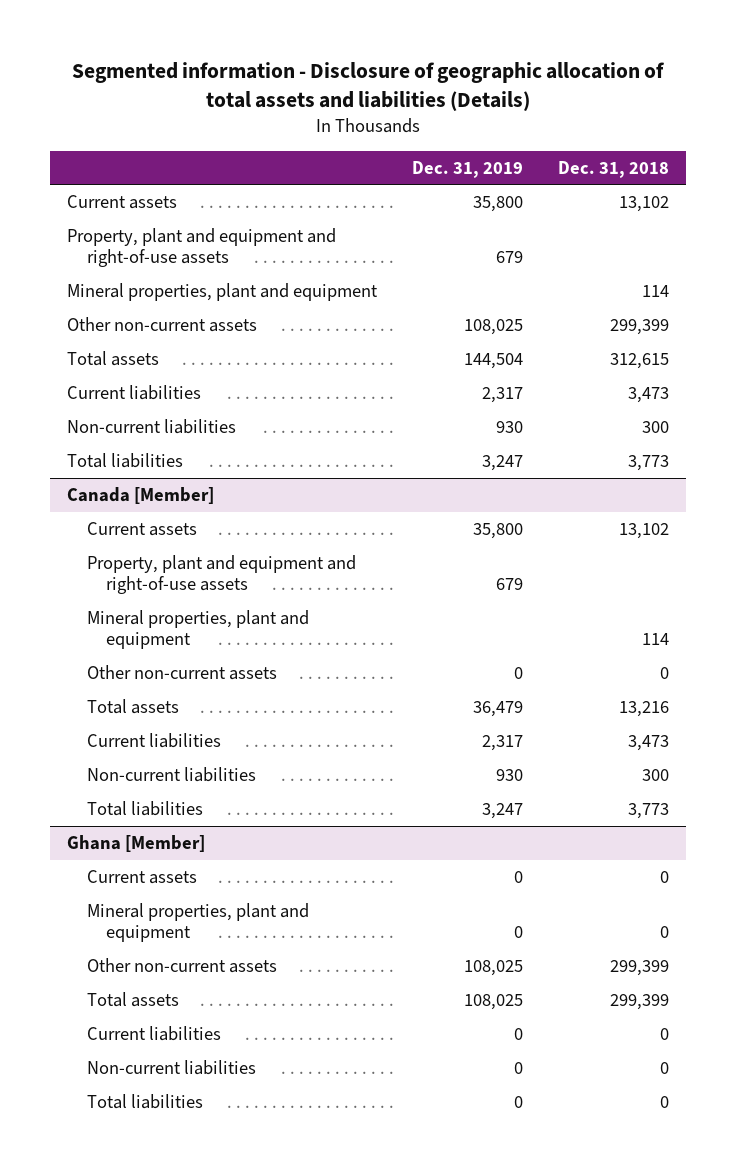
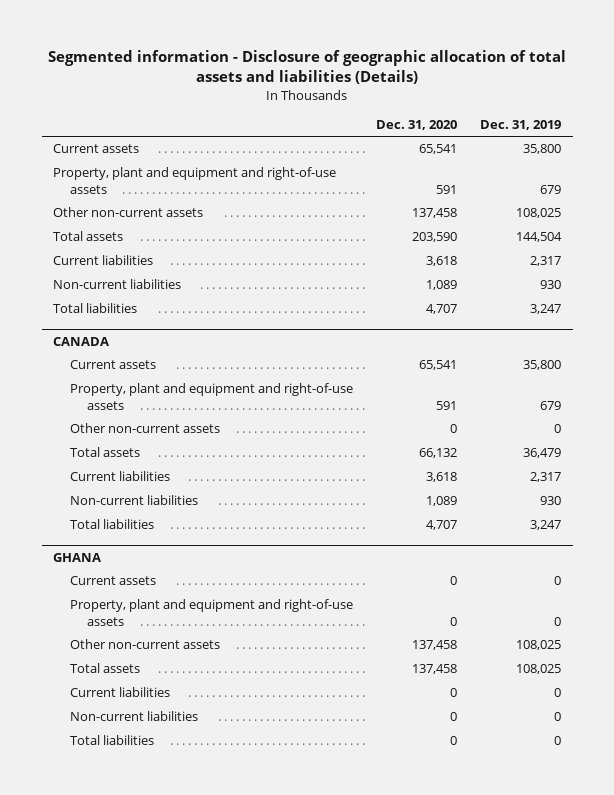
[557,160,669,178] Dec. 31, 2018 -> none
none -> [376,119,458,130] Dec. 31, 2020
[66,282,378,301] Mineral properties, plant and equipment -> none
[66,486,214,504] Canada [Member] -> [53,336,110,346] CANADA
[86,609,309,650] Mineral properties, plant and equipment -> none
[66,834,205,852] Ghana [Member] -> [53,552,102,562] GHANA
[86,902,309,943] Mineral properties, plant and equipment -> none
none -> [70,599,354,627] Property, plant and equipment and right-of-use assets

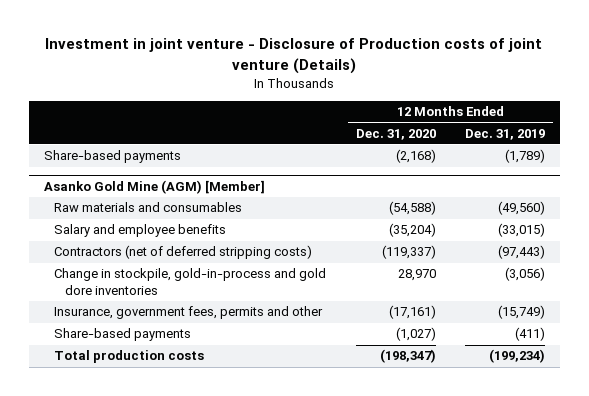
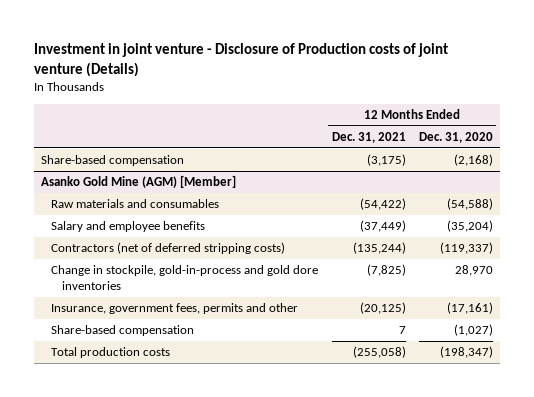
[465,128,546,140] Dec. 31, 2019 -> none
none -> [331,131,406,143] Dec. 31, 2021
[43,150,181,164] Share-based payments -> [40,155,184,167] Share-based compensation
[54,328,192,342] Share-based payments -> [51,325,195,337] Share-based compensation

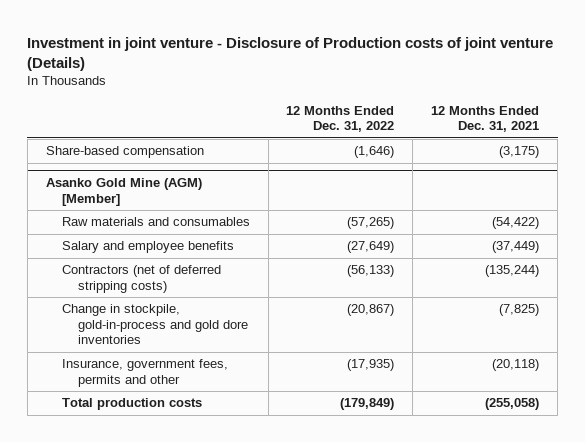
[419,131,494,143] Dec. 31, 2020 -> none
none -> [286,105,395,133] 12 Months Ended Dec. 31, 2022
[51,325,195,337] Share-based compensation -> none
[359,302,406,315] (20,125) -> [492,359,540,372] (20,118)

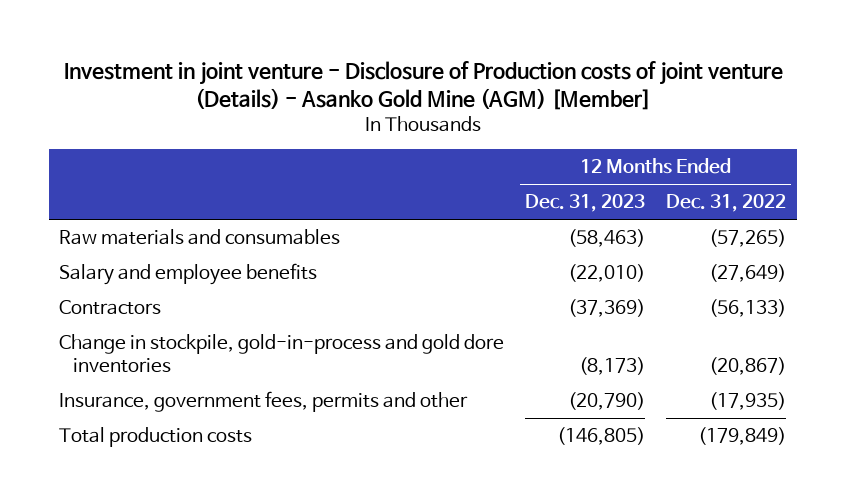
[27,36,554,71] Investment in joint venture - Disclosure of Production costs of joint venture (Details) -> [63,60,783,111] Investment in joint venture - Disclosure of Production costs of joint venture (Details) - Asanko Gold Mine (AGM) [Member]
[431,105,540,133] 12 Months Ended Dec. 31, 2021 -> none
none -> [525,194,646,213] Dec. 31, 2023
[45,146,204,159] Share-based compensation -> none
[45,178,202,206] Asanko Gold Mine (AGM) [Member] -> none
[61,265,221,293] Contractors (net of deferred stripping costs) -> [59,300,162,316] Contractors

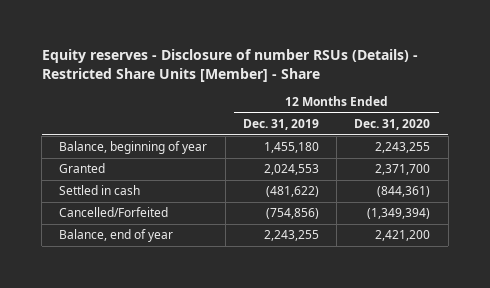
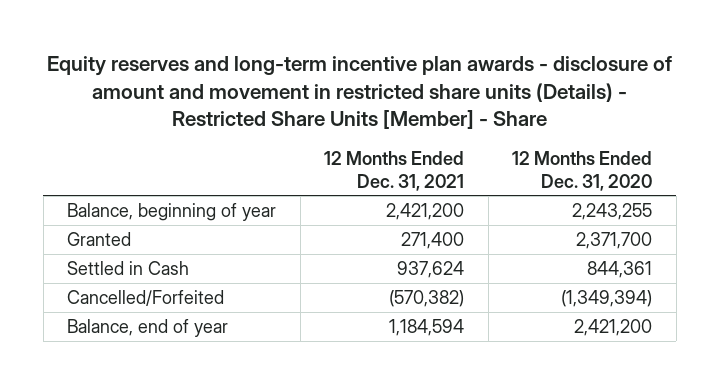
[41,49,418,82] Equity reserves - Disclosure of number RSUs (Details) - Restricted Share Units [Member] - Share -> [46,56,672,130] Equity reserves and long-term incentive plan awards - disclosure of amount and movement in restricted share units (Details) - Restricted Share Units [Member] - Share
[242,119,319,131] Dec. 31, 2019 -> none
none -> [324,151,465,191] 12 Months Ended Dec. 31, 2021
[59,185,141,196] Settled in cash -> [67,260,190,275] Settled in Cash
[377,186,431,198] (844,361) -> [587,260,653,278] 844,361

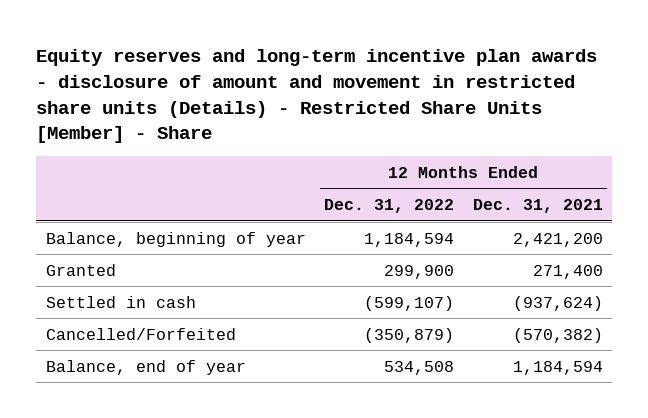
[512,151,653,191] 12 Months Ended Dec. 31, 2020 -> none
none -> [324,198,455,213] Dec. 31, 2022
[67,260,190,275] Settled in Cash -> [45,295,196,308] Settled in cash
[397,260,465,278] 937,624 -> [512,295,603,311] (937,624)

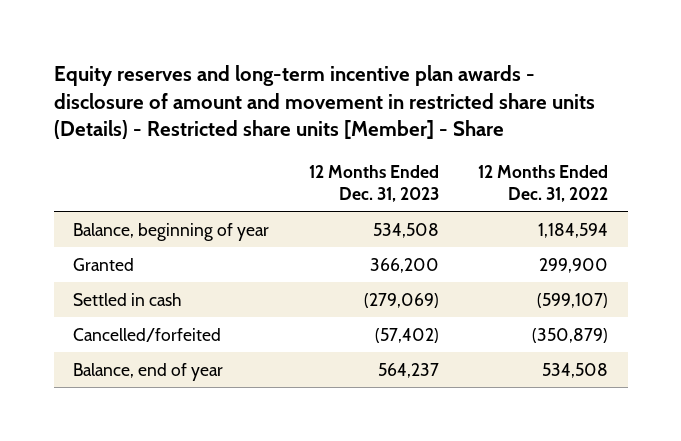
[36,49,598,144] Equity reserves and long-term incentive plan awards - disclosure of amount and movement in restricted share units (Details) - Restricted Share Units [Member] - Share -> [53,65,595,140] Equity reserves and long-term incentive plan awards - disclosure of amount and movement in restricted share units (Details) - Restricted share units [Member] - Share
[472,198,603,213] Dec. 31, 2021 -> none
none -> [308,164,439,202] 12 Months Ended Dec. 31, 2023
[45,327,236,340] Cancelled/Forfeited -> [73,327,222,342] Cancelled/forfeited

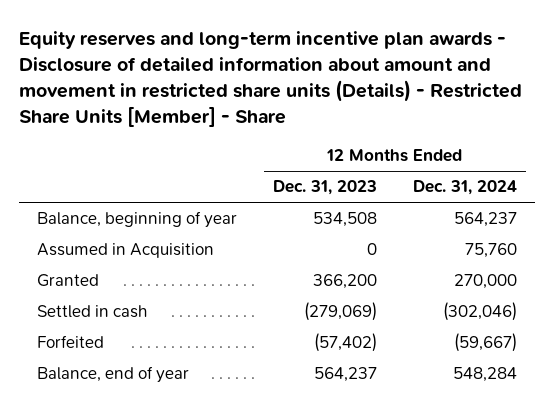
[53,65,595,140] Equity reserves and long-term incentive plan awards - disclosure of amount and movement in restricted share units (Details) - Restricted share units [Member] - Share -> [18,30,522,128] Equity reserves and long-term incentive plan awards - Disclosure of detailed information about amount and movement in restricted share units (Details) - Restricted Share Units [Member] - Share
[477,164,608,202] 12 Months Ended Dec. 31, 2022 -> none
none -> [412,180,517,196] Dec. 31, 2024
none -> [36,243,214,259] Assumed in Acquisition
[73,327,222,342] Cancelled/forfeited -> [36,335,104,349] Forfeited

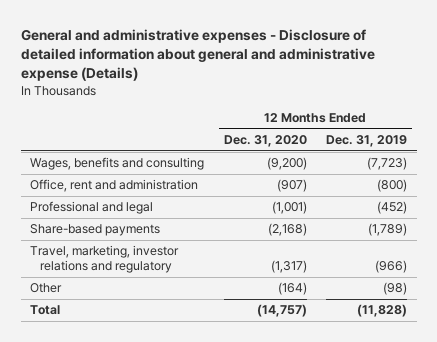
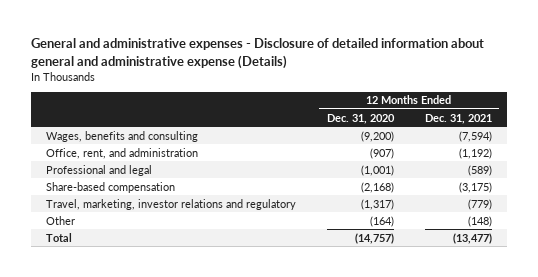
[326,135,408,148] Dec. 31, 2019 -> none
none -> [424,113,492,124] Dec. 31, 2021
[30,179,199,193] Office, rent and administration -> [46,147,199,159] Office, rent, and administration
[30,224,161,237] Share-based payments -> [46,181,176,193] Share-based compensation

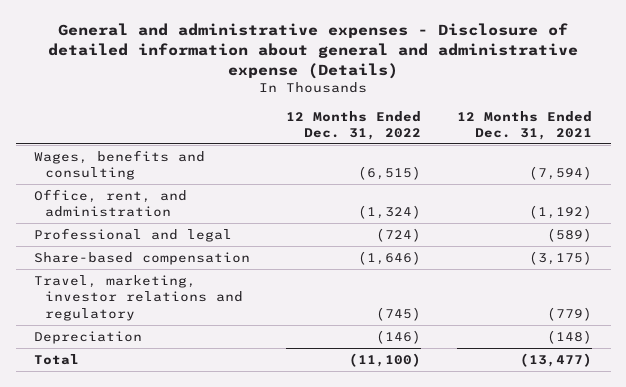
[326,113,395,124] Dec. 31, 2020 -> none
none -> [286,110,422,140] 12 Months Ended Dec. 31, 2022
[46,215,76,225] Other -> [33,330,142,344] Depreciation

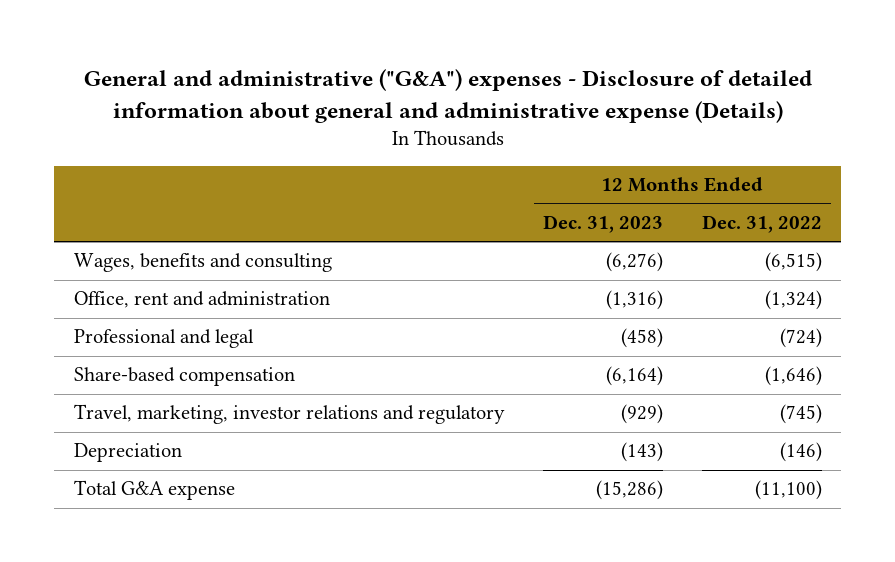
[48,23,579,79] General and administrative expenses - Disclosure of detailed information about general and administrative expense (Details) -> [83,69,812,123] General and administrative ("G&A") expenses - Disclosure of detailed information about general and administrative expense (Details)
[457,110,593,140] 12 Months Ended Dec. 31, 2021 -> none
none -> [543,214,664,233] Dec. 31, 2023
[33,188,187,218] Office, rent, and administration -> [73,291,330,309] Office, rent and administration
[33,353,79,365] Total -> [73,480,235,501] Total G&A expense

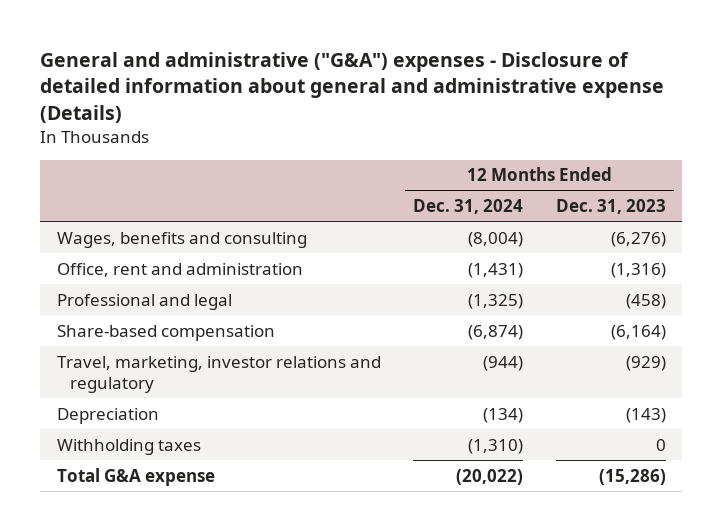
[701,214,822,233] Dec. 31, 2022 -> none
none -> [413,198,524,214] Dec. 31, 2024
none -> [56,438,201,455] Withholding taxes

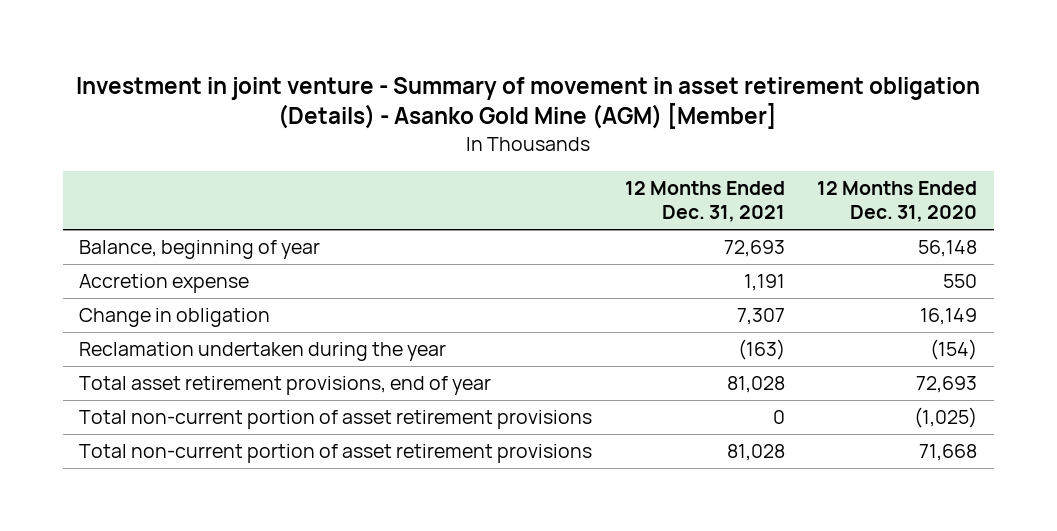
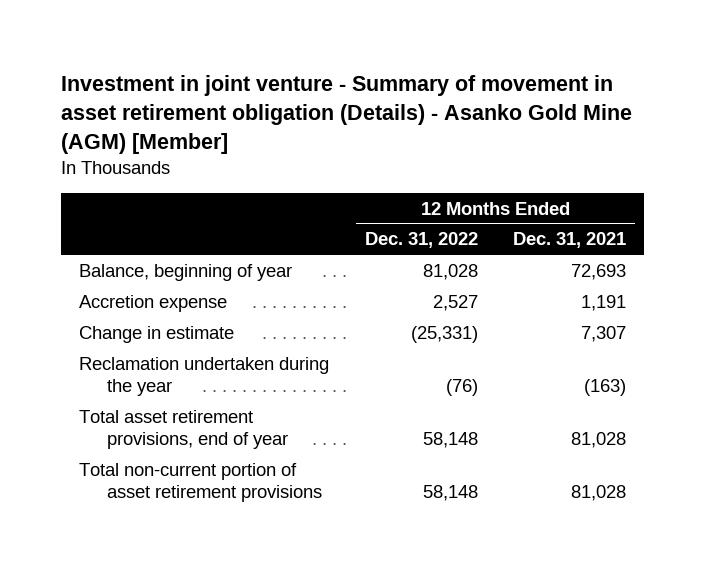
[817,181,978,223] 12 Months Ended Dec. 31, 2020 -> none
none -> [364,232,478,249] Dec. 31, 2022
[79,308,271,328] Change in obligation -> [79,325,235,343] Change in estimate
[79,410,593,430] Total non-current portion of asset retirement provisions -> none

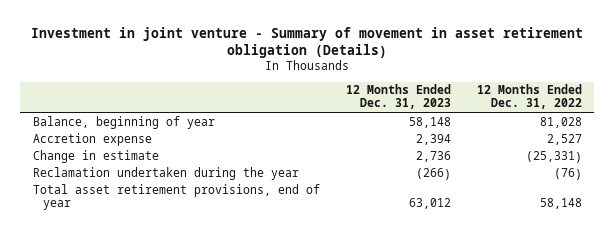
[61,74,633,154] Investment in joint venture - Summary of movement in asset retirement obligation (Details) - Asanko Gold Mine (AGM) [Member] -> [31,26,584,59] Investment in joint venture - Summary of movement in asset retirement obligation (Details)
[513,232,627,249] Dec. 31, 2021 -> none
none -> [345,84,451,110] 12 Months Ended Dec. 31, 2023
[79,462,322,502] Total non-current portion of asset retirement provisions -> none

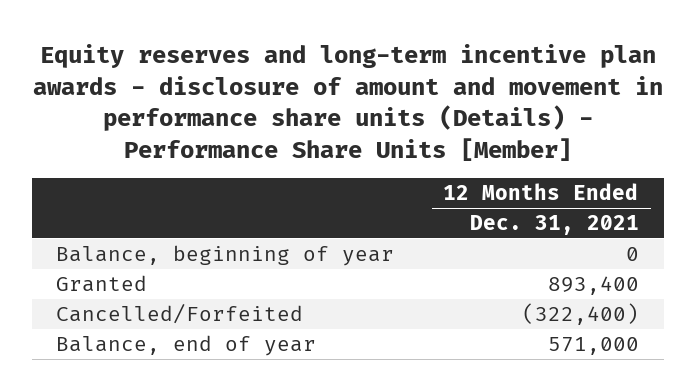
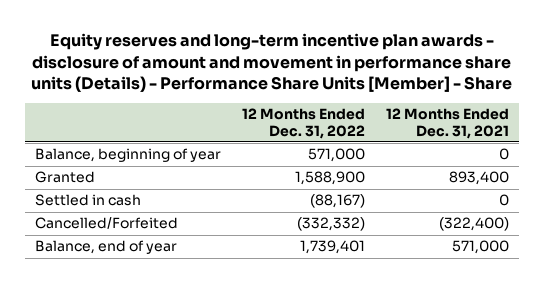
[32,44,663,161] Equity reserves and long-term incentive plan awards - disclosure of amount and movement in performance share units (Details) - Performance Share Units [Member] -> [30,33,512,93] Equity reserves and long-term incentive plan awards - disclosure of amount and movement in performance share units (Details) - Performance Share Units [Member] - Share
none -> [241,108,365,139] 12 Months Ended Dec. 31, 2022
none -> [35,194,142,207] Settled in cash

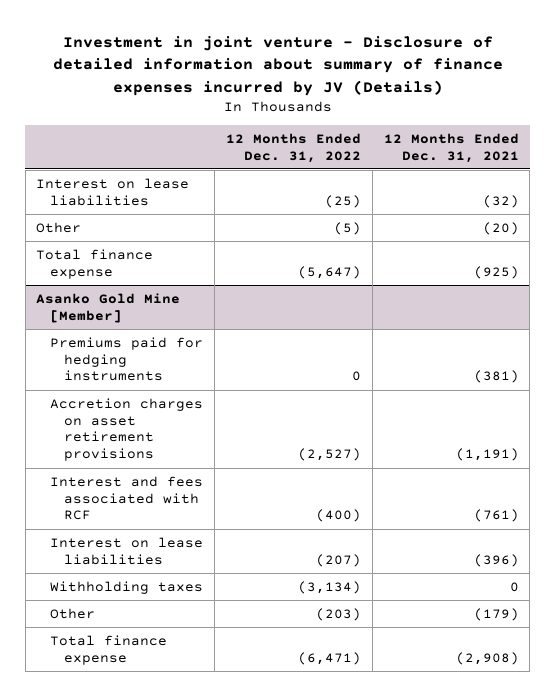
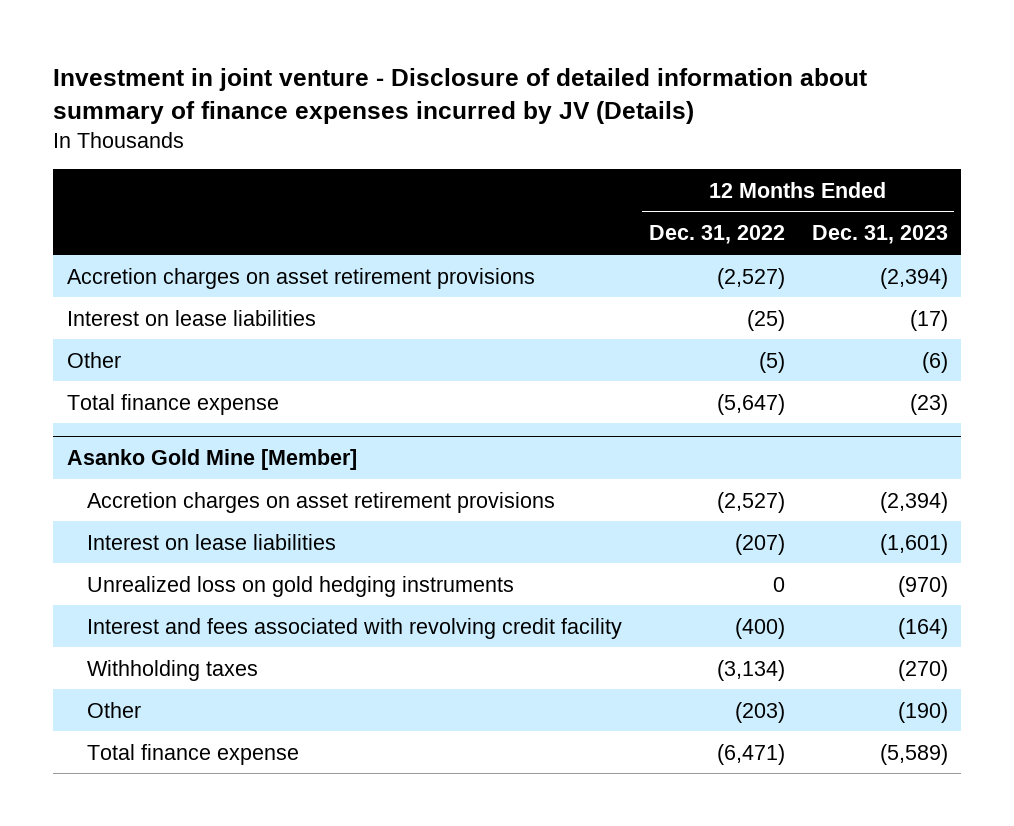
[383,132,519,163] 12 Months Ended Dec. 31, 2021 -> none
none -> [811,225,948,245] Dec. 31, 2023
none -> [66,267,535,289] Accretion charges on asset retirement provisions
[49,336,203,382] Premiums paid for hedging instruments -> none
[49,475,203,521] Interest and fees associated with RCF -> none
none -> [86,575,514,597] Unrealized loss on gold hedging instruments
none -> [86,617,622,639] Interest and fees associated with revolving credit facility

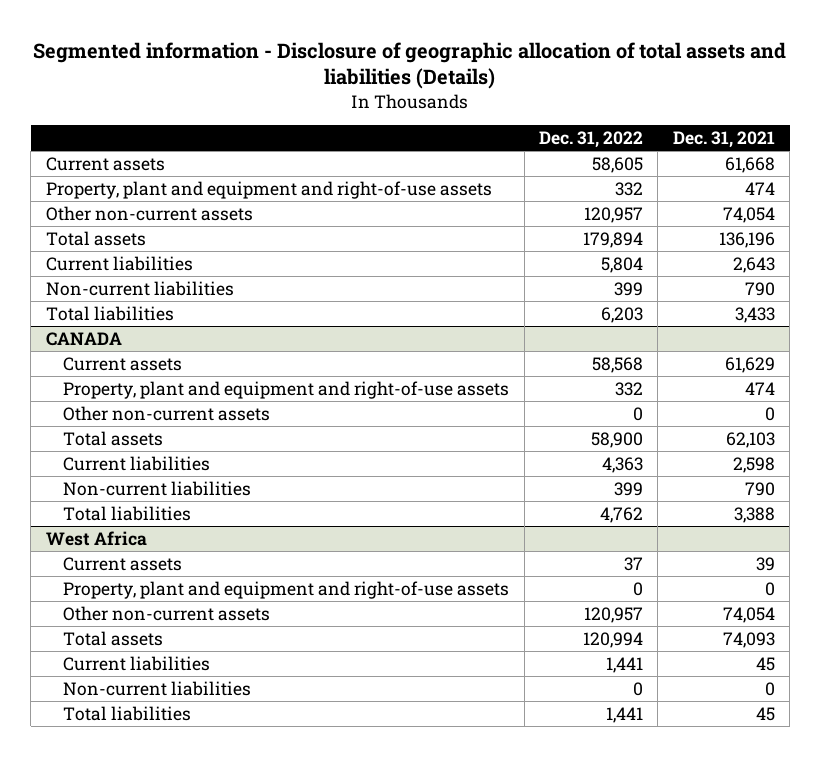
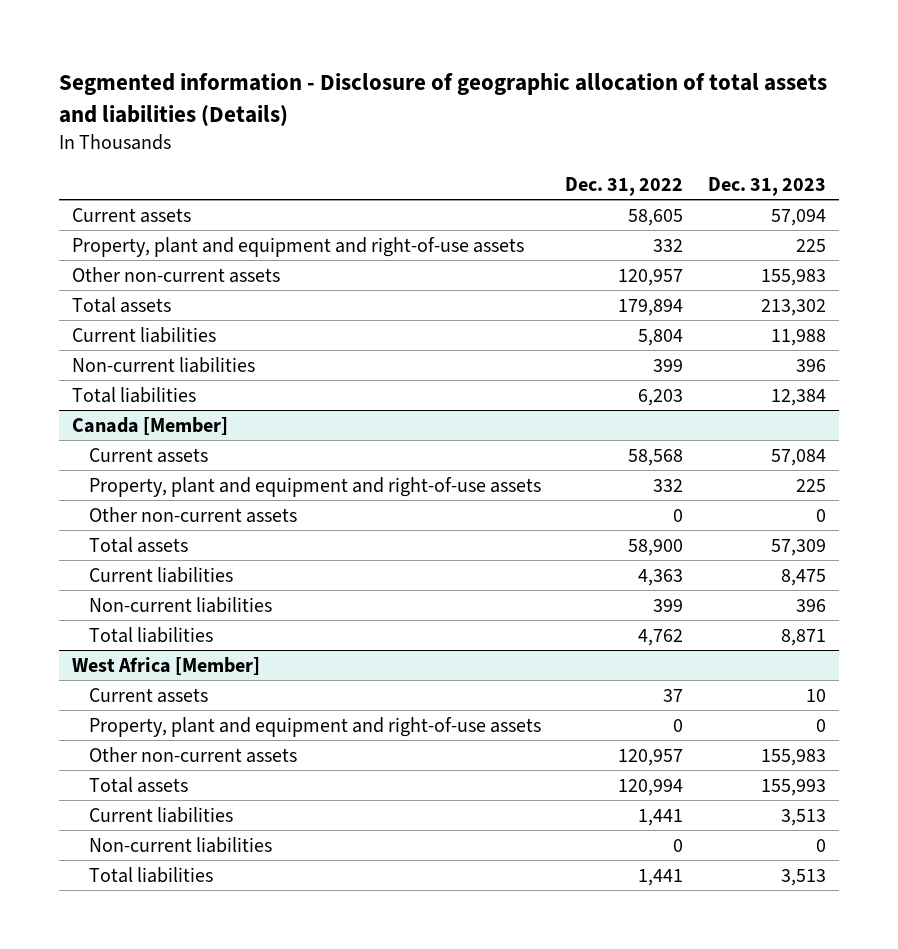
[672,130,775,148] Dec. 31, 2021 -> none
none -> [708,176,827,196] Dec. 31, 2023
[45,331,122,346] CANADA -> [71,416,228,435] Canada [Member]
[45,530,147,546] West Africa -> [71,656,260,675] West Africa [Member]

